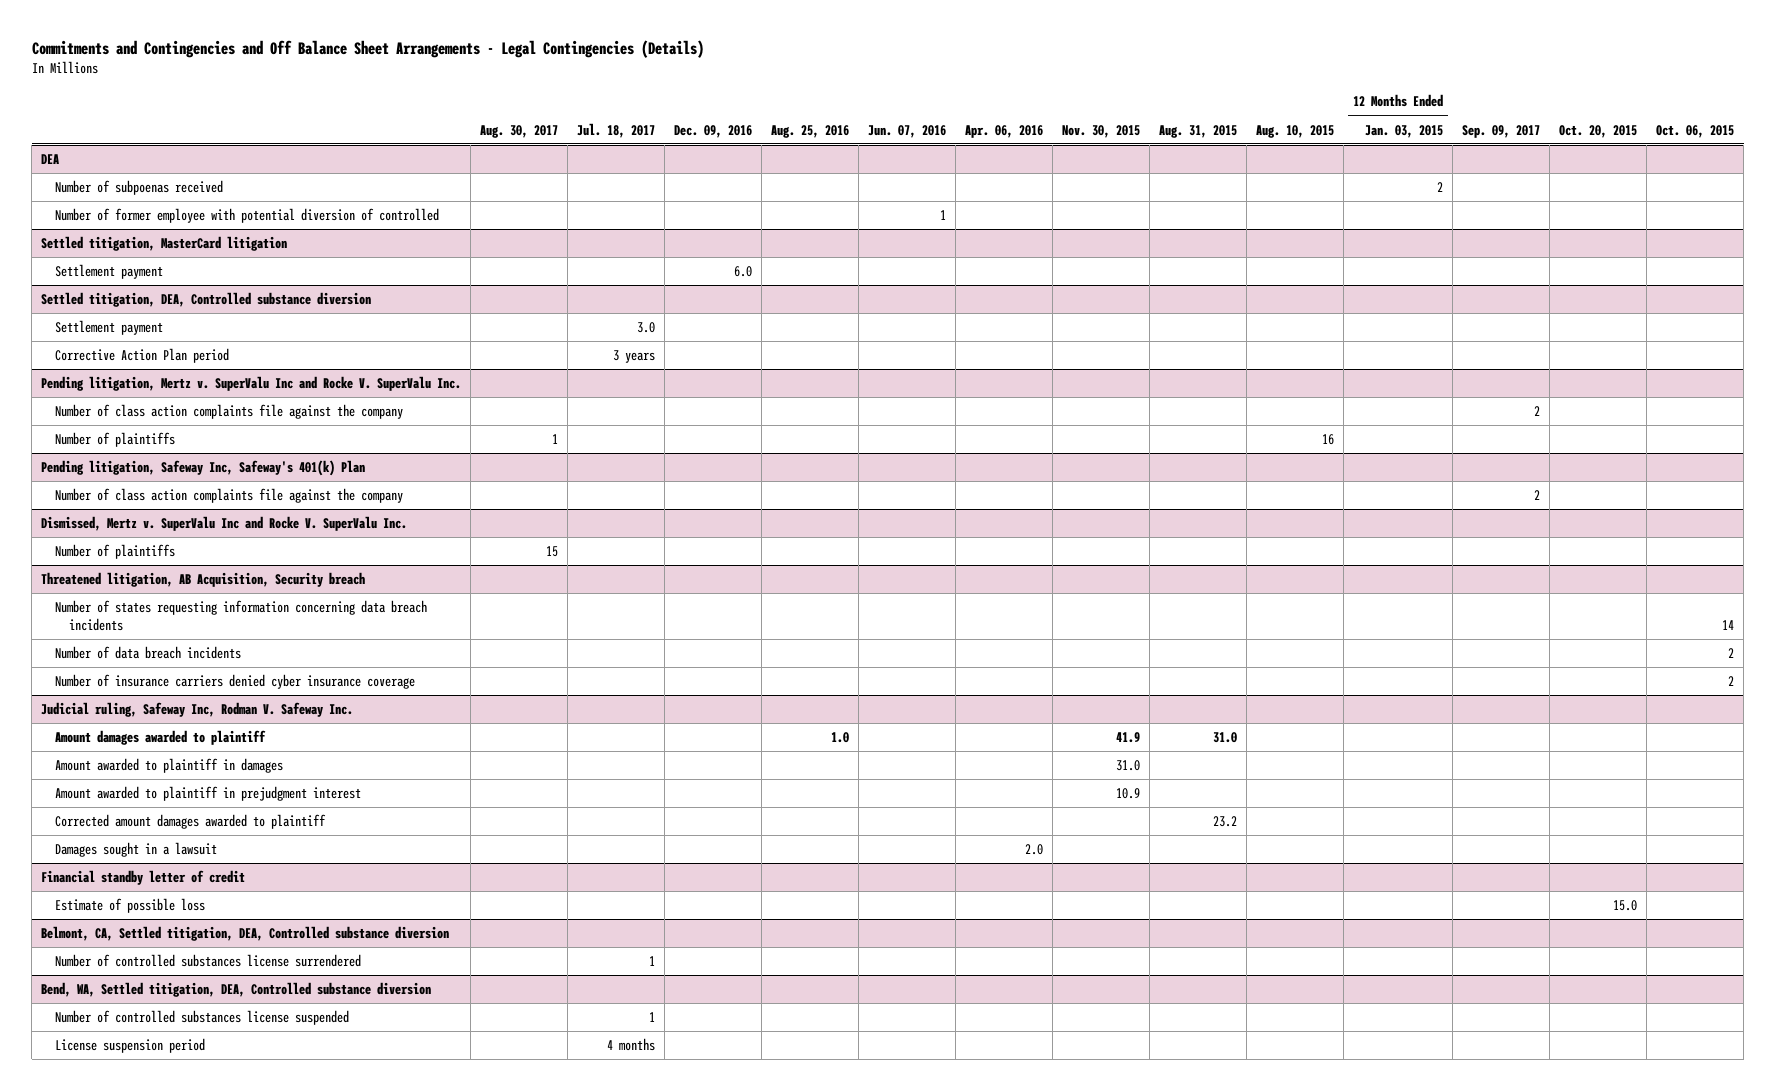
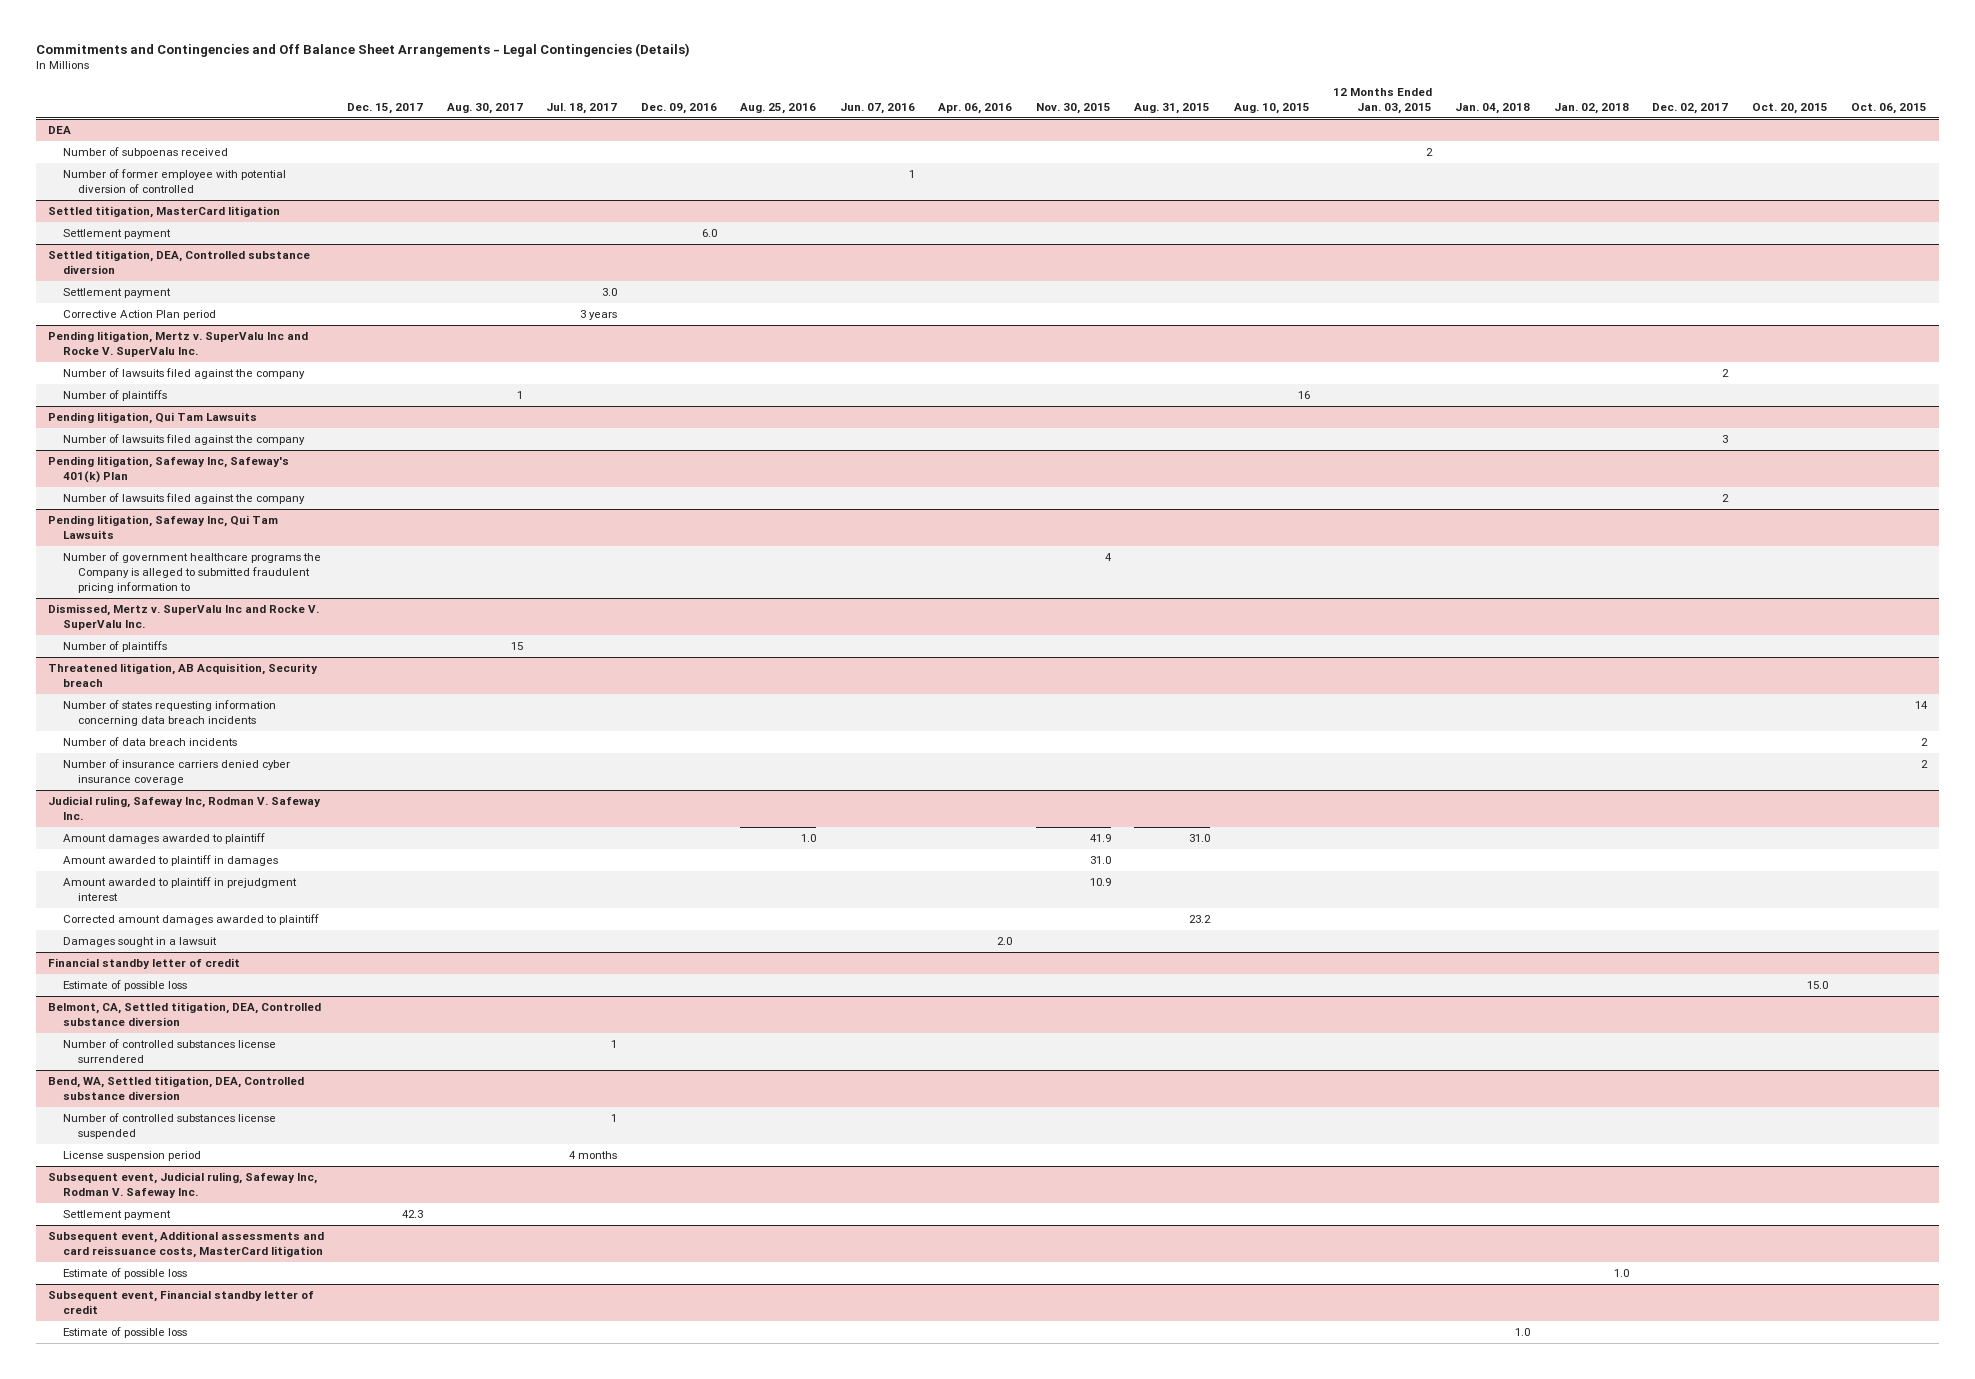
[1462,124,1541,138] Sep. 09, 2017 -> none
none -> [347,102,424,114] Dec. 15, 2017
none -> [1455,102,1531,114] Jan. 04, 2018
none -> [1553,102,1629,114] Jan. 02, 2018
none -> [1652,102,1729,114] Dec. 02, 2017
[55,404,404,420] Number of class action complaints file against the company -> [62,368,305,380] Number of lawsuits filed against the company
none -> [47,412,257,425] Pending litigation, Qui Tam Lawsuits
none -> [62,434,305,446] Number of lawsuits filed against the company
[55,488,404,504] Number of class action complaints file against the company -> [62,493,305,505] Number of lawsuits filed against the company
none -> [47,515,278,539] Pending litigation, Safeway Inc, Qui Tam Lawsuits
none -> [62,552,321,593] Number of government healthcare programs the Company is alleged to submitted fraudulent pricing information to
none -> [47,1172,317,1198] Subsequent event, Judicial ruling, Safeway Inc, Rodman V. Safeway Inc.
none -> [62,1210,171,1221] Settlement payment
none -> [47,1231,324,1258] Subsequent event, Additional assessments and card reissuance costs, MasterCard litigation
none -> [62,1268,187,1280] Estimate of possible loss
none -> [47,1290,314,1314] Subsequent event, Financial standby letter of credit
none -> [62,1327,187,1339] Estimate of possible loss

